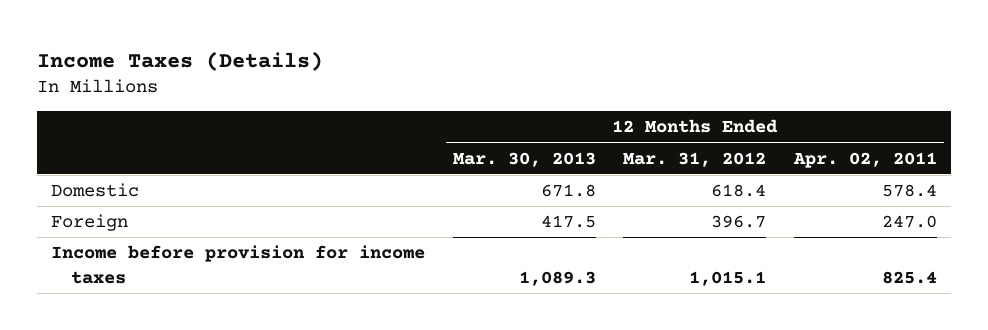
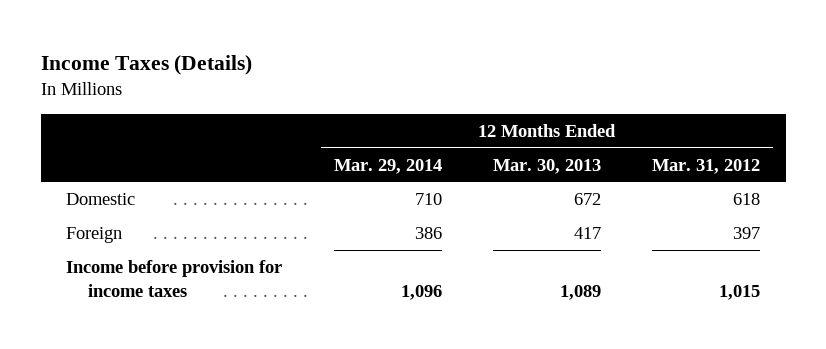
[792,151,937,168] Apr. 02, 2011 -> none
none -> [333,158,442,174] Mar. 29, 2014
[540,184,596,198] 671.8 -> [573,192,601,205] 672
[711,184,767,198] 618.4 -> [733,192,761,205] 618
[540,215,596,229] 417.5 -> [573,226,601,239] 417
[711,215,767,229] 396.7 -> [733,226,761,239] 397
[518,270,596,286] 1,089.3 -> [559,284,601,300] 1,089
[689,270,767,286] 1,015.1 -> [719,284,761,300] 1,015

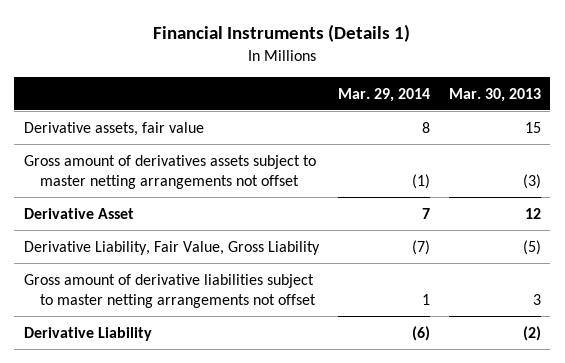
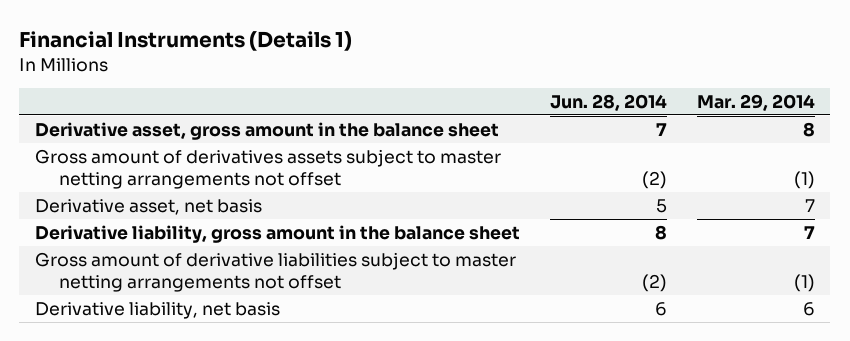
[448,87,541,102] Mar. 30, 2013 -> none
none -> [549,93,667,111] Jun. 28, 2014
[23,121,204,136] Derivative assets, fair value -> [34,121,499,140] Derivative asset, gross amount in the balance sheet
[23,207,134,219] Derivative Asset -> [34,198,262,215] Derivative asset, net basis
[23,240,320,255] Derivative Liability, Fair Value, Gross Liability -> [34,224,520,243] Derivative liability, gross amount in the balance sheet
[411,239,430,255] (7) -> [804,225,816,239] 7
[421,294,430,306] 1 -> [794,273,816,292] (1)
[23,326,152,341] Derivative Liability -> [34,301,280,319] Derivative liability, net basis
[411,325,430,341] (6) -> [803,301,816,316] 6

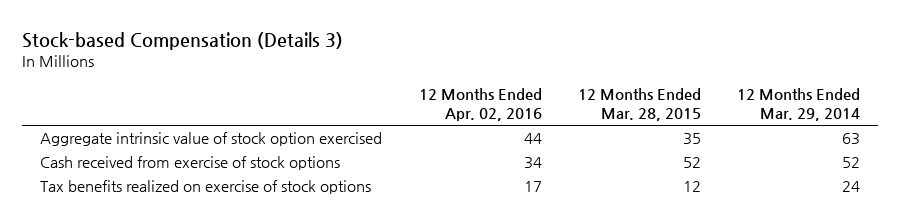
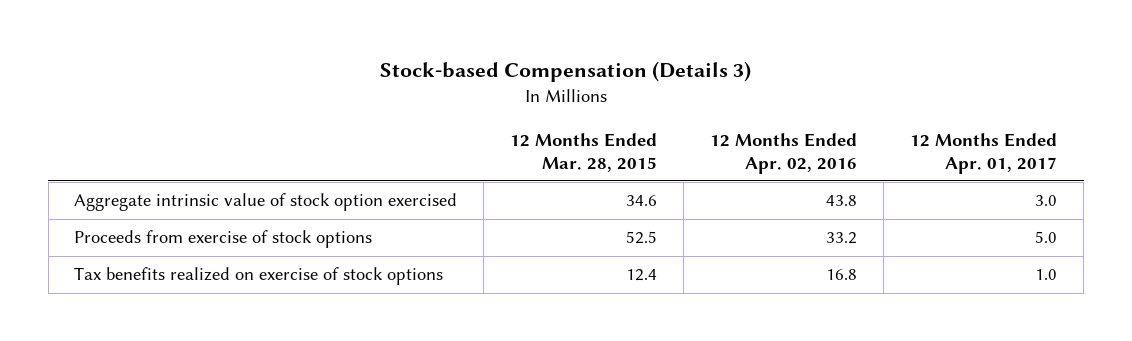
[737,88,861,122] 12 Months Ended Mar. 29, 2014 -> none
none -> [910,132,1058,174] 12 Months Ended Apr. 01, 2017
[523,133,542,145] 44 -> [826,195,858,207] 43.8
[682,133,701,146] 35 -> [626,195,658,207] 34.6
[40,156,341,171] Cash received from exercise of stock options -> [74,230,373,249] Proceeds from exercise of stock options
[523,157,542,170] 34 -> [826,232,858,245] 33.2
[682,157,701,169] 52 -> [626,231,658,245] 52.5
[523,181,542,193] 17 -> [826,269,858,281] 16.8
[682,181,701,193] 12 -> [626,269,658,282] 12.4

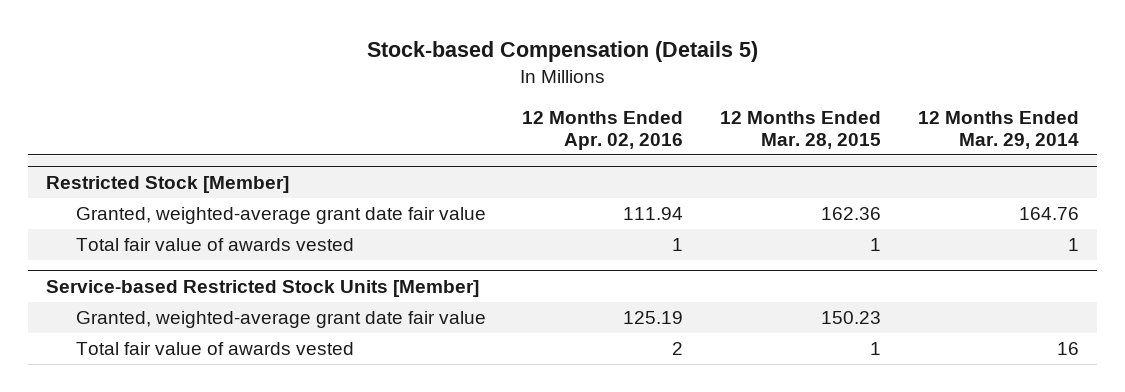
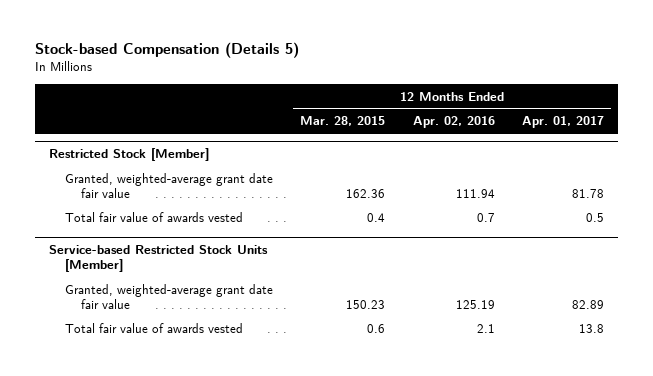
[917,110,1079,149] 12 Months Ended Mar. 29, 2014 -> none
none -> [522,116,605,129] Apr. 01, 2017
[672,238,684,252] 1 -> [476,212,495,222] 0.7
[870,238,882,252] 1 -> [367,212,386,222] 0.4
[672,342,684,356] 2 -> [476,323,495,333] 2.1
[870,342,882,356] 1 -> [367,323,386,333] 0.6

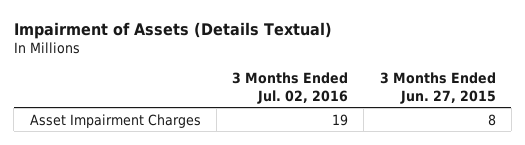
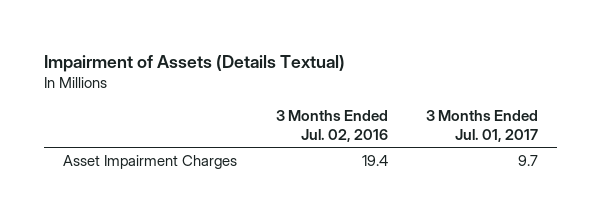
[379,72,496,104] 3 Months Ended Jun. 27, 2015 -> none
none -> [425,110,538,143] 3 Months Ended Jul. 01, 2017
[332,113,349,126] 19 -> [361,154,388,166] 19.4

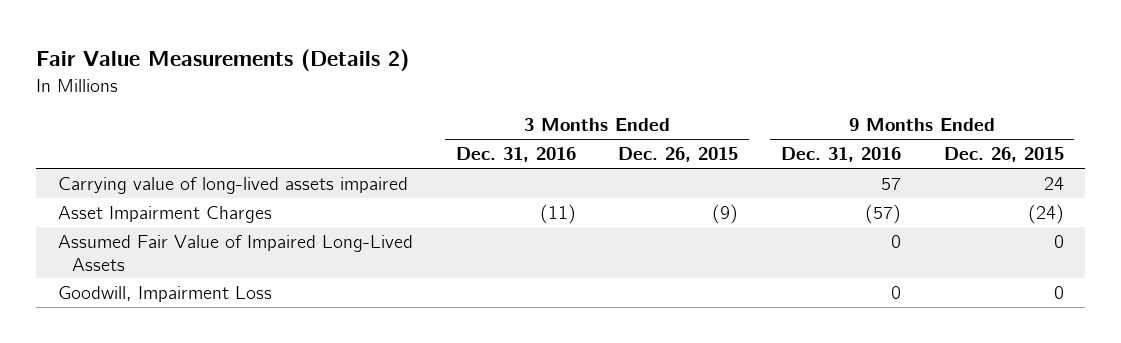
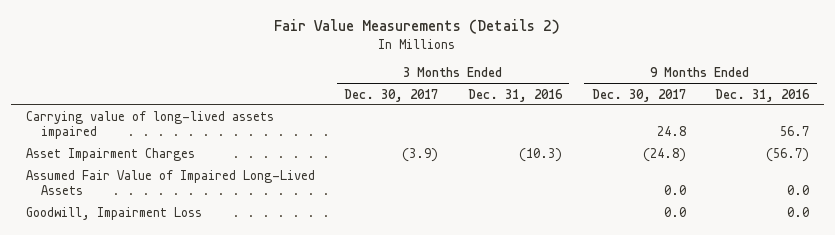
[618,147,739,163] Dec. 26, 2015 -> none
[943,147,1064,163] Dec. 26, 2015 -> none
none -> [344,88,439,102] Dec. 30, 2017
none -> [591,88,686,102] Dec. 30, 2017
[880,177,901,190] 57 -> [780,126,810,137] 56.7
[539,203,576,224] (11) -> [518,148,562,163] (10.3)
[864,203,901,224] (57) -> [766,148,810,163] (56.7)
[890,234,901,248] 0 -> [787,185,810,196] 0.0
[890,285,901,299] 0 -> [787,207,810,218] 0.0

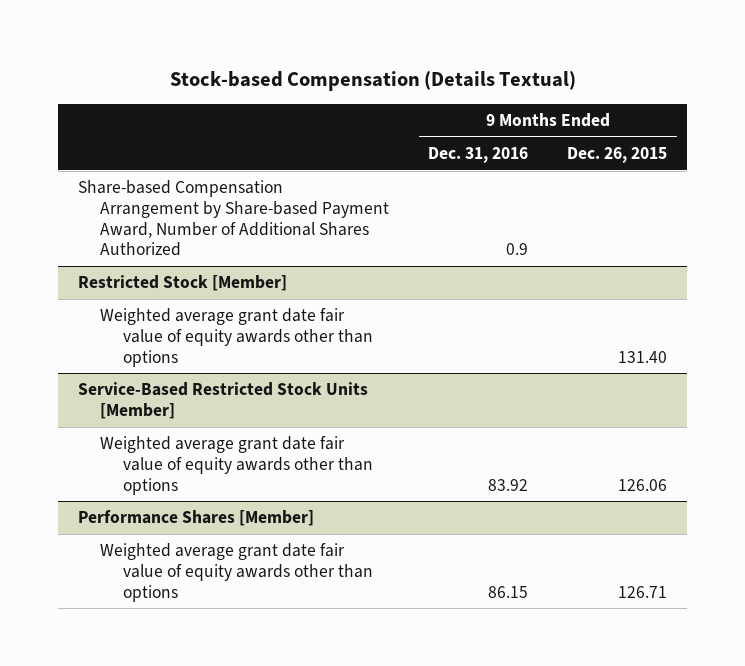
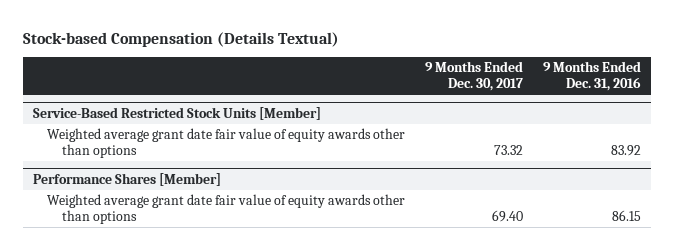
[567,146,668,163] Dec. 26, 2015 -> none
none -> [425,61,524,92] 9 Months Ended Dec. 30, 2017
[77,180,390,257] Share-based Compensation Arrangement by Share-based Payment Award, Number of Additional Shares Authorized -> none
[77,275,287,292] Restricted Stock [Member] -> none
[100,308,373,367] Weighted average grant date fair value of equity awards other than options -> none

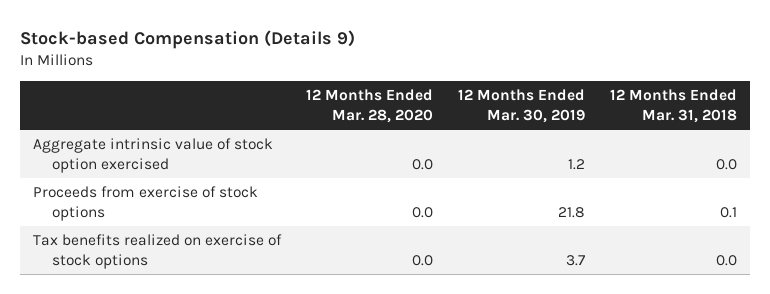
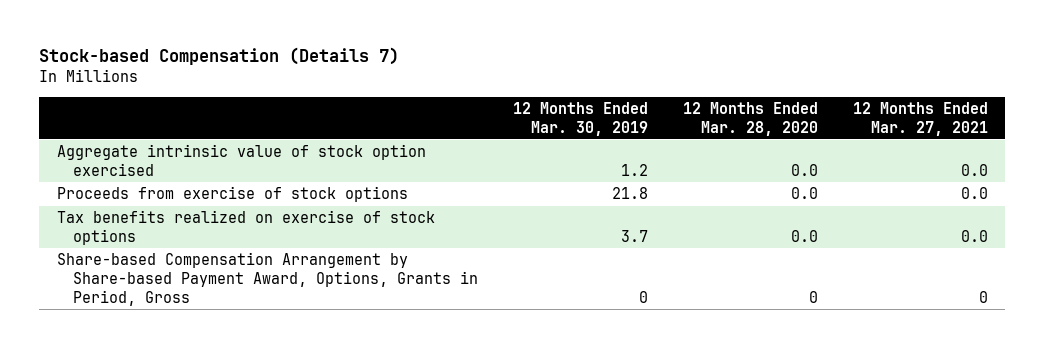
[20,30,356,50] Stock-based Compensation (Details 9) -> [39,47,400,66] Stock-based Compensation (Details 7)
[610,89,738,124] 12 Months Ended Mar. 31, 2018 -> none
none -> [852,101,988,136] 12 Months Ended Mar. 27, 2021
none -> [56,252,479,306] Share-based Compensation Arrangement by Share-based Payment Award, Options, Grants in Period, Gross

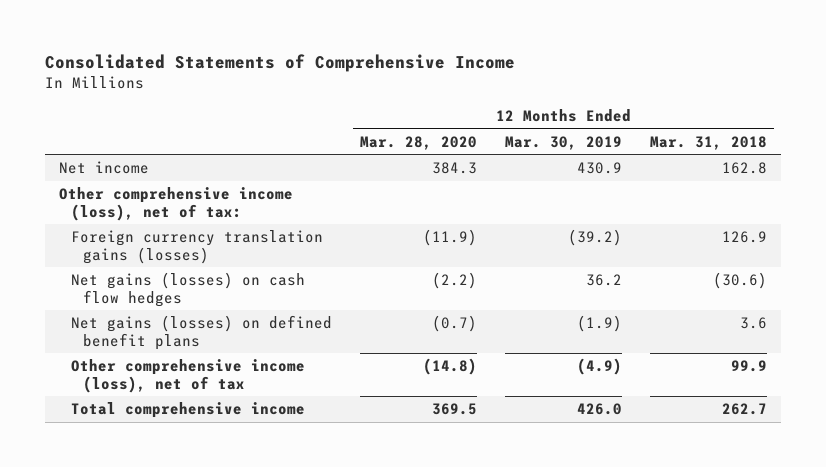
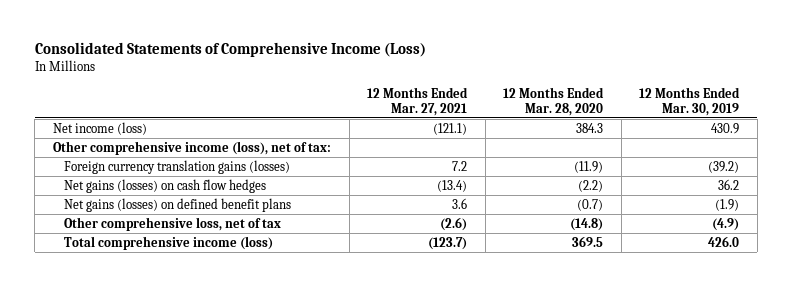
[45,54,516,73] Consolidated Statements of Comprehensive Income -> [34,42,426,58] Consolidated Statements of Comprehensive Income (Loss)
[650,135,768,150] Mar. 31, 2018 -> none
none -> [367,86,469,116] 12 Months Ended Mar. 27, 2021
[59,160,150,174] Net income -> [53,121,148,135] Net income (loss)
[71,358,306,393] Other comprehensive income (loss), net of tax -> [63,216,281,231] Other comprehensive loss, net of tax
[71,401,306,418] Total comprehensive income -> [63,235,273,250] Total comprehensive income (loss)

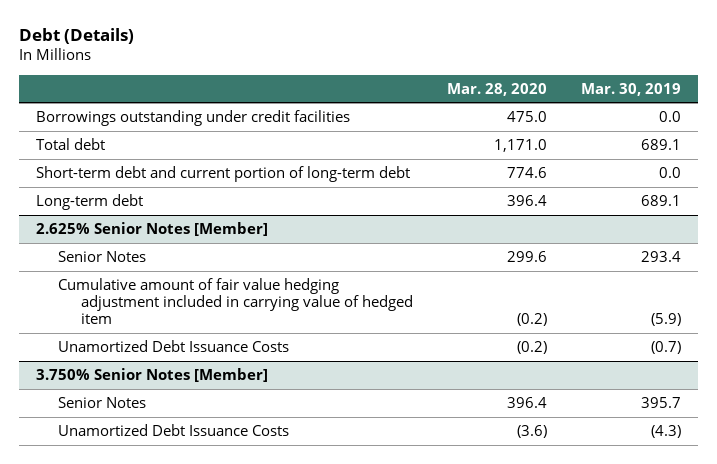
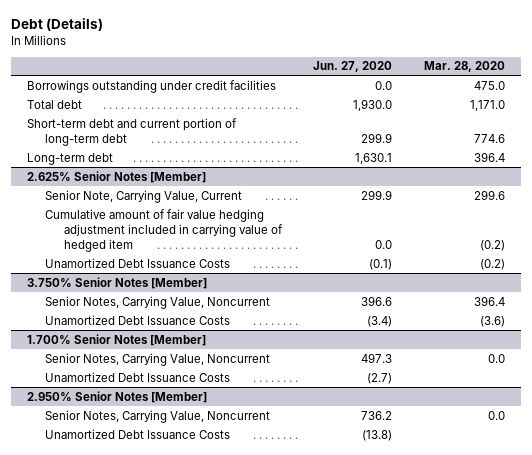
[581,82,682,96] Mar. 30, 2019 -> none
none -> [313,61,393,73] Jun. 27, 2020
[58,250,147,262] Senior Notes -> [45,189,243,203] Senior Note, Carrying Value, Current
[58,396,147,408] Senior Notes -> [45,295,271,309] Senior Notes, Carrying Value, Noncurrent
none -> [26,333,206,346] 1.700% Senior Notes [Member]
none -> [45,352,271,366] Senior Notes, Carrying Value, Noncurrent
none -> [45,371,231,382] Unamortized Debt Issuance Costs
none -> [26,390,207,403] 2.950% Senior Notes [Member]
none -> [45,409,271,423] Senior Notes, Carrying Value, Noncurrent
none -> [45,428,231,439] Unamortized Debt Issuance Costs

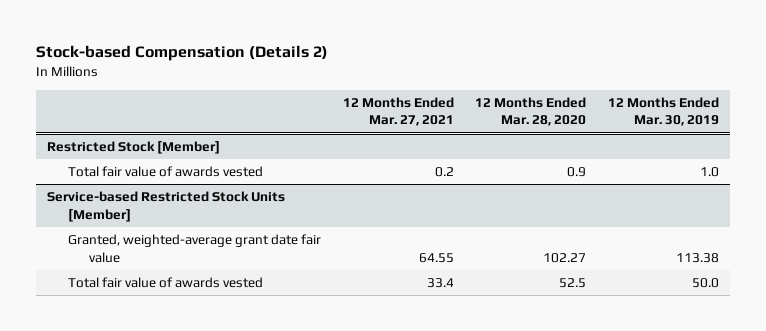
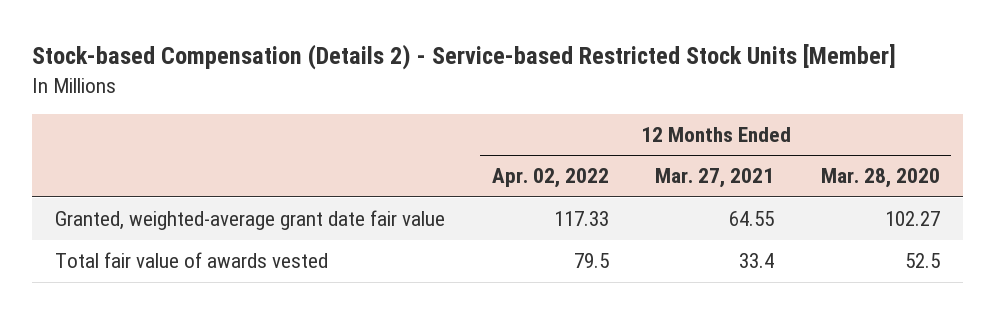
[36,45,329,62] Stock-based Compensation (Details 2) -> [31,44,896,71] Stock-based Compensation (Details 2) - Service-based Restricted Stock Units [Member]
[608,96,720,127] 12 Months Ended Mar. 30, 2019 -> none
none -> [491,168,609,189] Apr. 02, 2022
[46,141,220,155] Restricted Stock [Member] -> none
[68,166,264,178] Total fair value of awards vested -> none
[46,191,285,222] Service-based Restricted Stock Units [Member] -> none

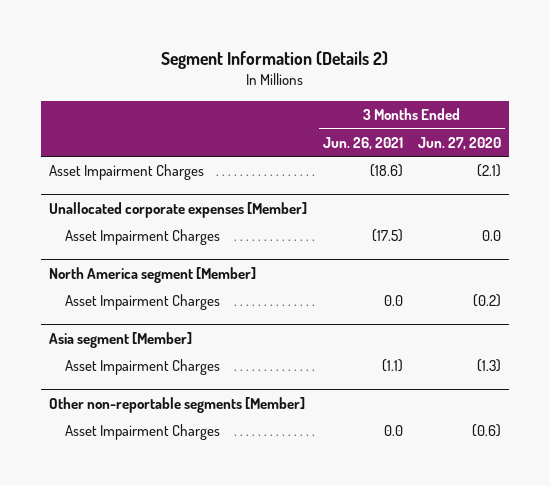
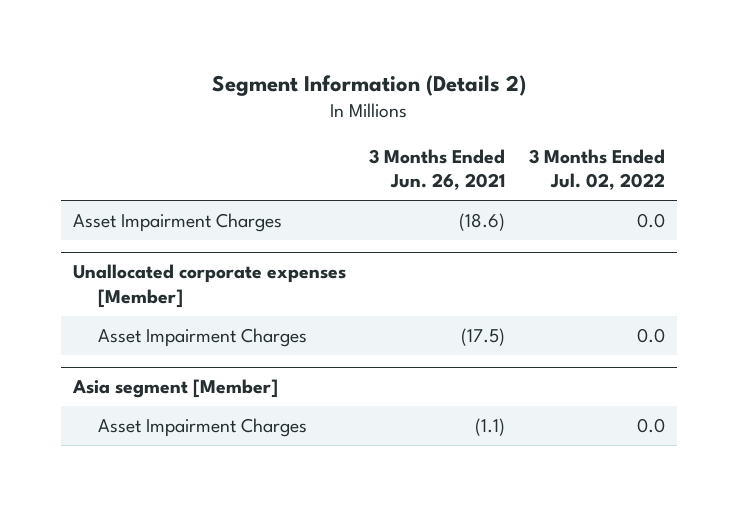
[418,136,502,150] Jun. 27, 2020 -> none
none -> [529,148,666,191] 3 Months Ended Jul. 02, 2022
[49,266,257,283] North America segment [Member] -> none
[65,294,221,311] Asset Impairment Charges -> none
[49,396,306,413] Other non-reportable segments [Member] -> none
[65,424,221,441] Asset Impairment Charges -> none

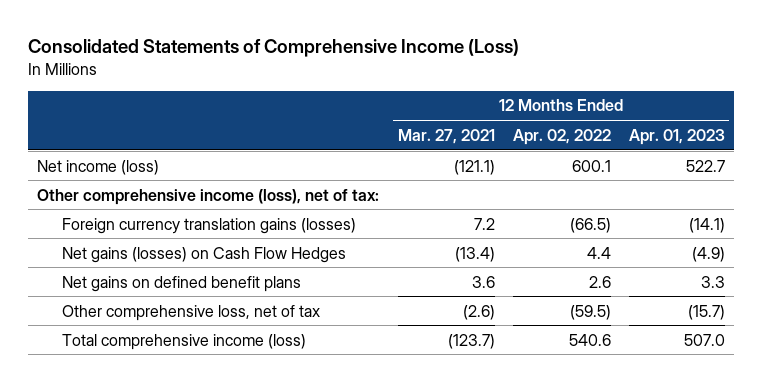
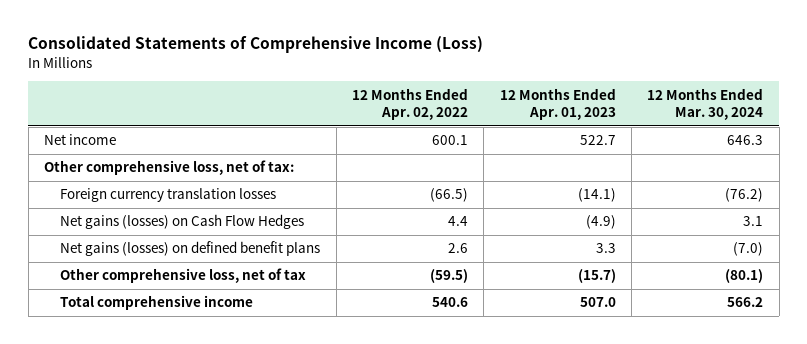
[397,128,495,144] Mar. 27, 2021 -> none
none -> [647,87,764,121] 12 Months Ended Mar. 30, 2024
[37,159,160,175] Net income (loss) -> [43,134,116,146] Net income
[37,188,380,205] Other comprehensive income (loss), net of tax: -> [43,160,294,176] Other comprehensive loss, net of tax:
[62,217,357,234] Foreign currency translation gains (losses) -> [60,188,277,203] Foreign currency translation losses
[62,275,302,292] Net gains on defined benefit plans -> [60,241,321,257] Net gains (losses) on defined benefit plans
[62,333,307,350] Total comprehensive income (loss) -> [60,295,254,311] Total comprehensive income

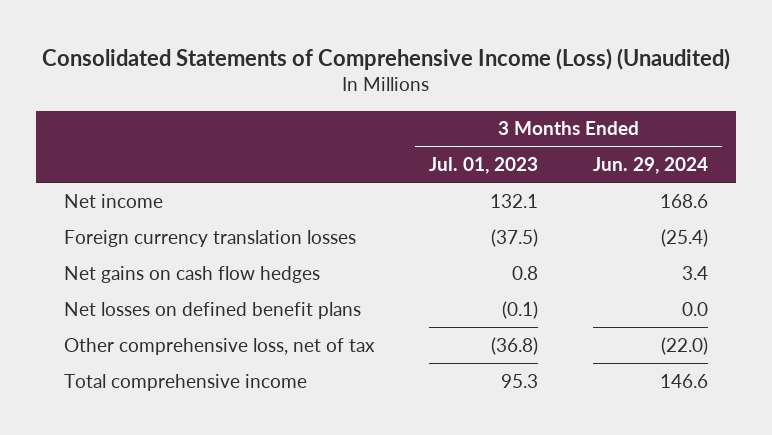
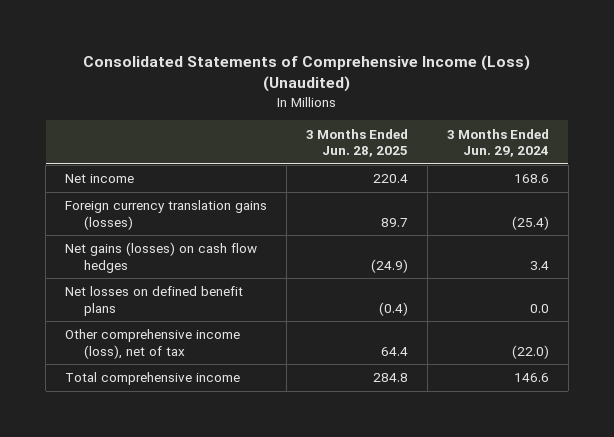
[429,157,539,175] Jul. 01, 2023 -> none
none -> [306,128,409,158] 3 Months Ended Jun. 28, 2025
[63,229,356,247] Foreign currency translation losses -> [65,200,268,231] Foreign currency translation gains (losses)
[63,265,320,283] Net gains on cash flow hedges -> [65,242,258,274] Net gains (losses) on cash flow hedges
[63,337,375,355] Other comprehensive loss, net of tax -> [65,329,241,360] Other comprehensive income (loss), net of tax

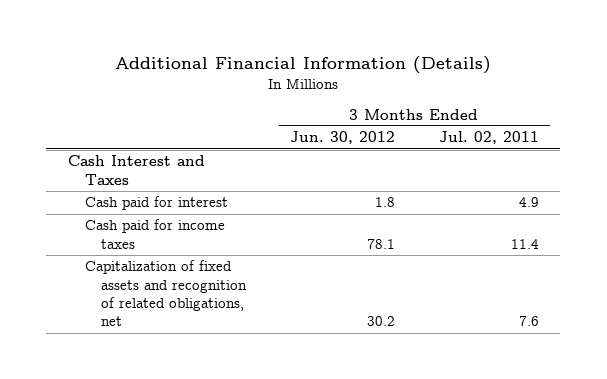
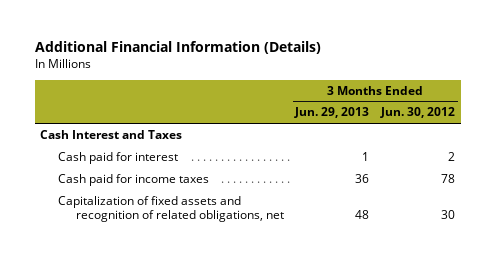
[438,131,539,145] Jul. 02, 2011 -> none
none -> [294,107,370,119] Jun. 29, 2013
[374,197,395,208] 1.8 -> [448,152,456,162] 2
[366,238,395,249] 78.1 -> [441,174,456,184] 78
[366,316,395,327] 30.2 -> [441,210,456,220] 30

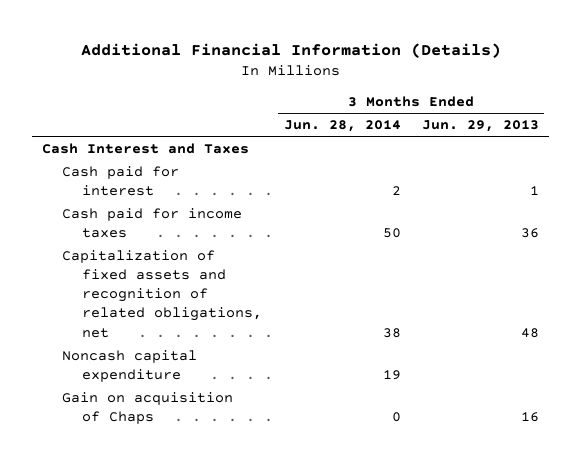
[380,107,456,119] Jun. 30, 2012 -> none
none -> [283,120,401,133] Jun. 28, 2014
none -> [62,349,198,383] Noncash capital expenditure
none -> [62,391,234,425] Gain on acquisition of Chaps

